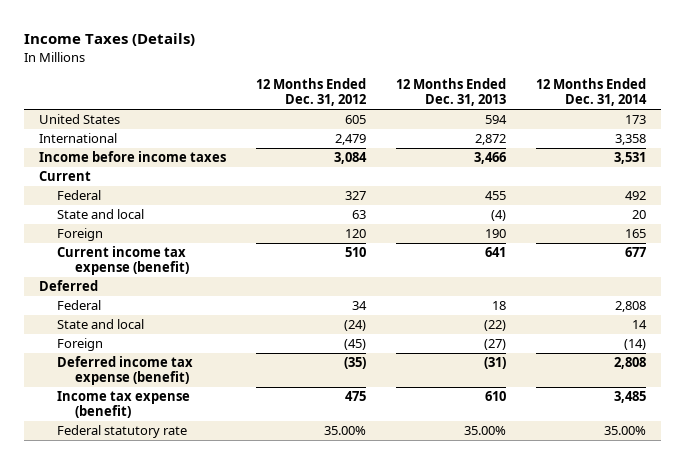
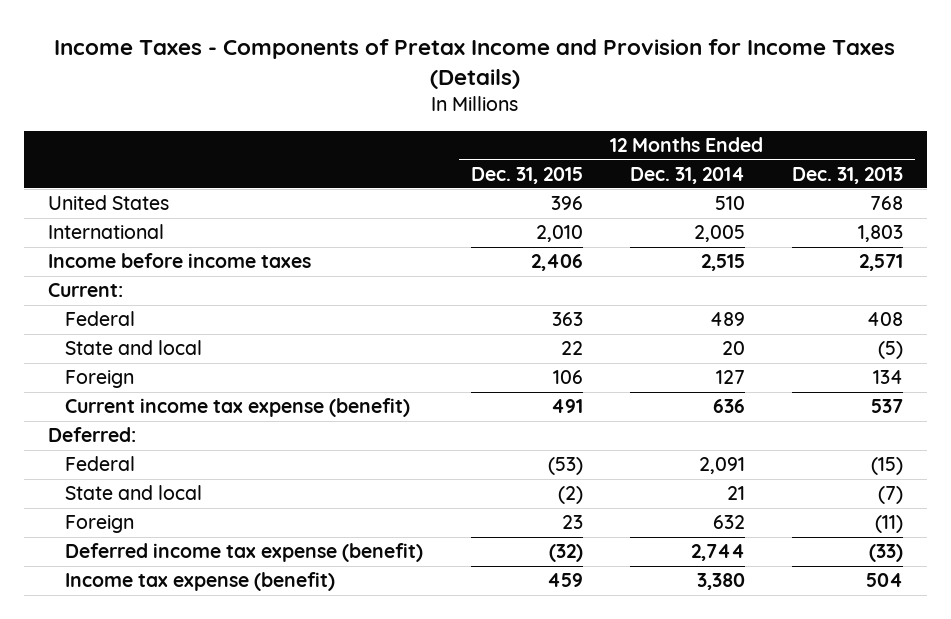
[23,33,195,47] Income Taxes (Details) -> [54,38,896,89] Income Taxes - Components of Pretax Income and Provision for Income Taxes (Details)
[255,78,366,107] 12 Months Ended Dec. 31, 2012 -> none
none -> [470,166,583,184] Dec. 31, 2015
[57,425,188,439] Federal statutory rate -> none
[484,115,507,125] 594 -> [870,196,904,211] 768
[624,115,646,125] 173 -> [714,196,745,211] 510
[474,134,506,146] 2,872 -> [858,225,904,243] 1,803
[614,134,646,146] 3,358 -> [693,225,745,243] 2,005
[473,152,506,165] 3,466 -> [859,254,904,272] 2,571
[613,152,646,165] 3,531 -> [700,254,745,272] 2,515
[38,171,91,182] Current -> [47,283,123,298] Current:
[484,191,506,201] 455 -> [867,312,904,327] 408
[624,191,646,201] 492 -> [709,312,745,327] 489
[490,210,506,222] (4) -> [878,341,904,360] (5)
[484,229,506,239] 190 -> [873,370,904,385] 134
[624,229,646,239] 165 -> [715,370,745,385] 127
[484,247,506,258] 641 -> [871,399,904,414] 537
[624,247,646,258] 677 -> [712,399,745,414] 636
[38,280,98,292] Deferred -> [47,427,136,443] Deferred:
[491,301,506,311] 18 -> [871,457,904,476] (15)
[614,301,646,313] 2,808 -> [698,457,745,475] 2,091
[483,320,506,332] (22) -> [878,486,904,505] (7)
[631,320,647,330] 14 -> [726,486,745,501] 21
[483,339,506,351] (27) -> [875,515,904,534] (11)
[623,339,646,351] (14) -> [712,515,745,530] 632
[483,357,506,370] (31) -> [869,544,904,563] (33)
[613,357,646,370] 2,808 -> [690,544,745,562] 2,744
[484,391,506,402] 610 -> [866,573,904,588] 504
[613,391,646,404] 3,485 -> [696,573,745,591] 3,380

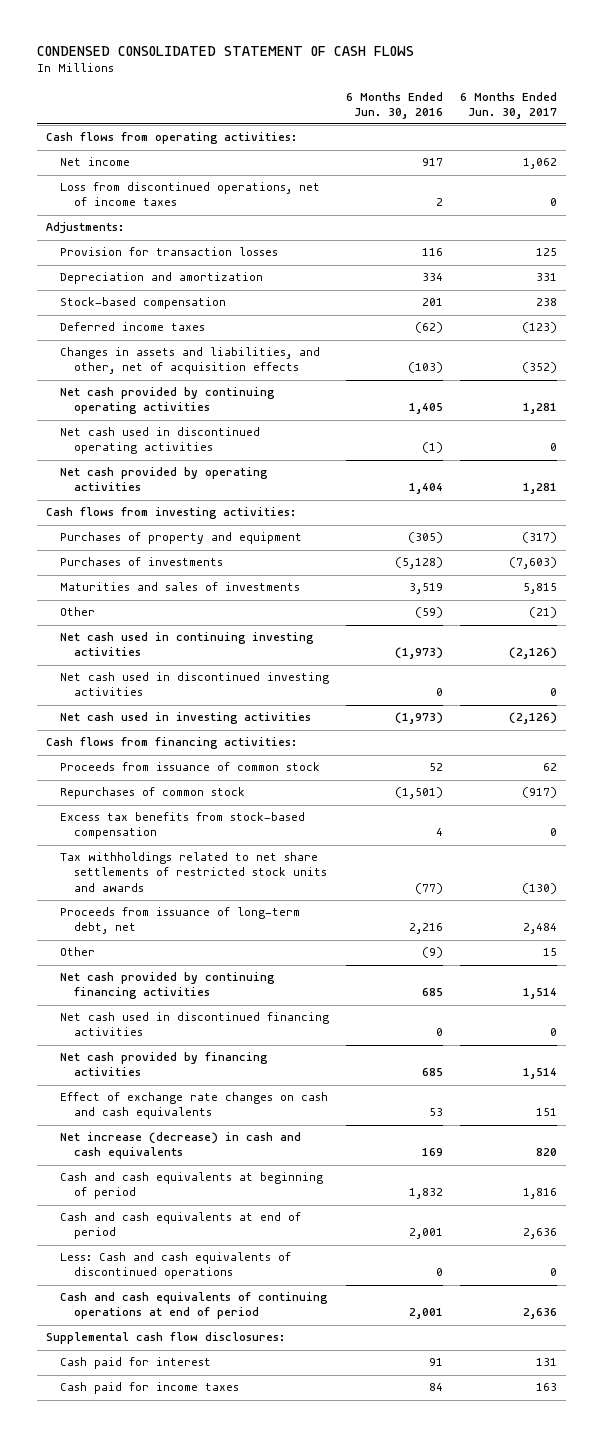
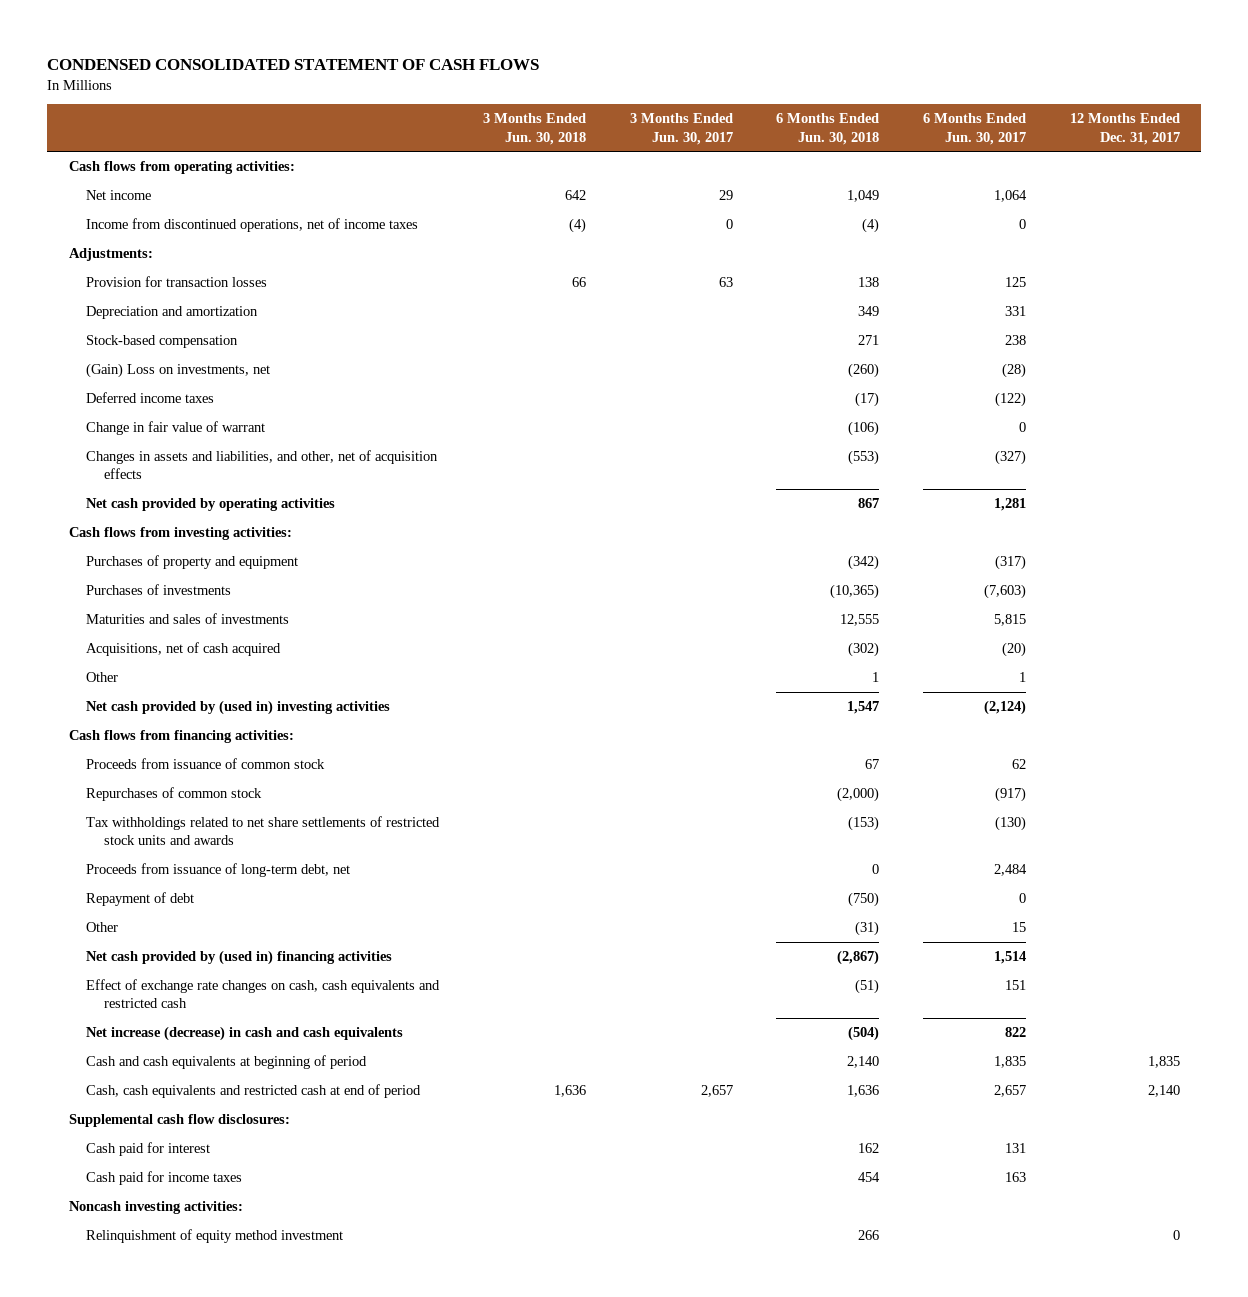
[346,91,444,119] 6 Months Ended Jun. 30, 2016 -> none
none -> [483,113,587,145] 3 Months Ended Jun. 30, 2018
none -> [629,113,733,145] 3 Months Ended Jun. 30, 2017
none -> [776,113,880,145] 6 Months Ended Jun. 30, 2018
none -> [1069,113,1180,145] 12 Months Ended Dec. 31, 2017
[523,158,558,170] 1,062 -> [993,190,1027,203] 1,064
[59,182,320,207] Loss from discontinued operations, net of income taxes -> [86,218,419,233] Income from discontinued operations, net of income taxes
[59,387,275,415] Net cash provided by continuing operating activities -> none
[59,427,260,455] Net cash used in discontinued operating activities -> none
none -> [86,363,271,379] (Gain) Loss on investments, net
[522,322,558,334] (123) -> [994,392,1026,408] (122)
none -> [86,421,266,436] Change in fair value of warrant
[522,362,558,374] (352) -> [994,450,1026,466] (327)
[59,632,314,657] Net cash used in continuing investing activities -> none
[59,672,329,697] Net cash used in discontinued investing activities -> none
none -> [86,642,282,657] Acquisitions, net of cash acquired
[529,607,558,619] (21) -> [1018,672,1026,683] 1
[59,712,311,725] Net cash used in investing activities -> [86,700,391,716] Net cash provided by (used in) investing activities
[509,712,558,725] (2,126) -> [983,700,1026,716] (2,124)
[59,812,305,840] Excess tax benefits from stock-based compensation -> none
none -> [86,892,195,907] Repayment of debt
[59,972,275,1000] Net cash provided by continuing financing activities -> none
[59,1012,329,1037] Net cash used in discontinued financing activities -> none
[59,1252,291,1280] Less: Cash and cash equivalents of discontinued operations -> none
[59,1292,328,1320] Cash and cash equivalents of continuing operations at end of period -> none
[59,1052,268,1077] Net cash provided by financing activities -> [86,950,393,966] Net cash provided by (used in) financing activities
[59,1092,328,1120] Effect of exchange rate changes on cash and cash equivalents -> [86,979,441,1009] Effect of exchange rate changes on cash, cash equivalents and restricted cash
[536,1148,558,1157] 820 -> [1004,1027,1026,1038] 822
[523,1188,558,1200] 1,816 -> [993,1056,1026,1069] 1,835
[59,1212,301,1240] Cash and cash equivalents at end of period -> [86,1084,422,1099] Cash, cash equivalents and restricted cash at end of period
[523,1228,558,1240] 2,636 -> [993,1085,1026,1098] 2,657
none -> [68,1201,243,1215] Noncash investing activities:
none -> [86,1229,344,1244] Relinquishment of equity method investment

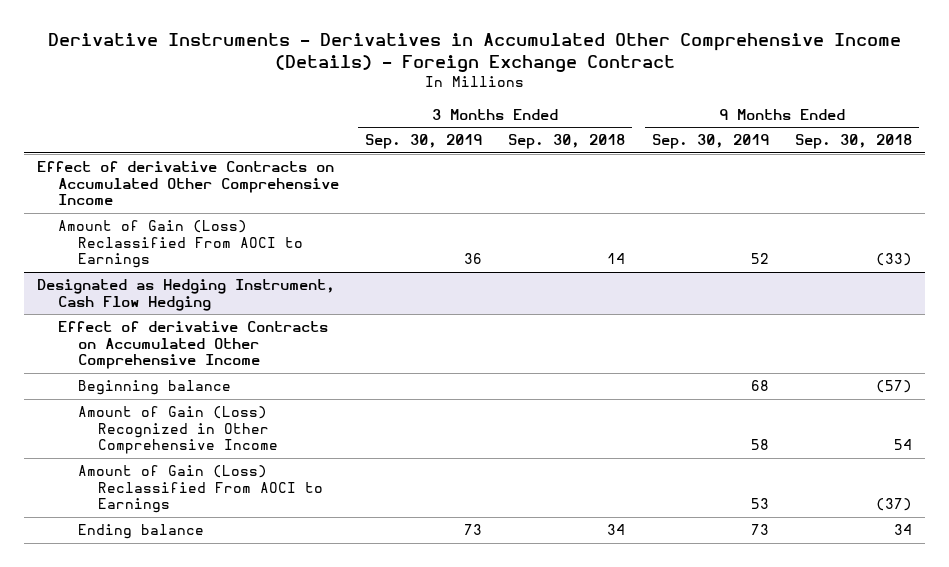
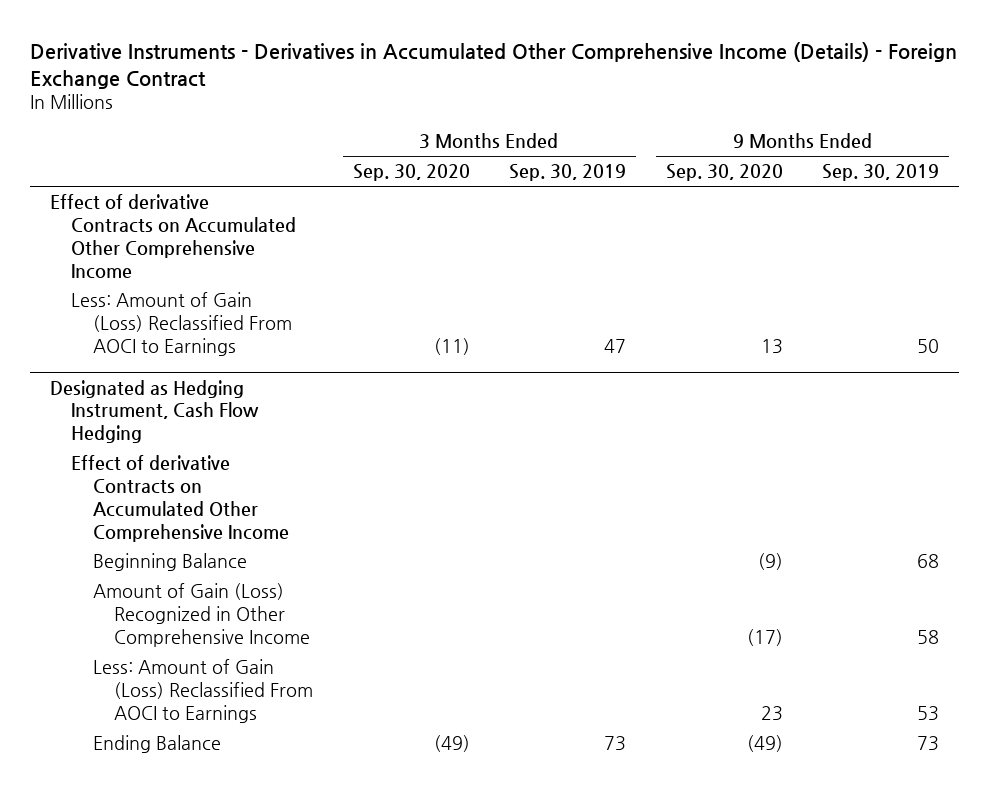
[508,134,626,150] Sep. 30, 2018 -> none
[795,134,913,150] Sep. 30, 2018 -> none
none -> [352,164,470,182] Sep. 30, 2020
none -> [665,164,783,182] Sep. 30, 2020
[57,220,304,269] Amount of Gain (Loss) Reclassified From AOCI to Earnings -> [71,292,292,356] Less: Amount of Gain (Loss) Reclassified From AOCI to Earnings
[464,253,483,265] 36 -> [604,338,627,353] 47
[750,253,769,265] 52 -> [917,338,940,353] 50
[78,380,232,396] Beginning balance -> [92,553,247,572] Beginning Balance
[78,465,324,514] Amount of Gain (Loss) Reclassified From AOCI to Earnings -> [92,659,314,723] Less: Amount of Gain (Loss) Reclassified From AOCI to Earnings
[78,524,205,540] Ending balance -> [92,735,221,754] Ending Balance

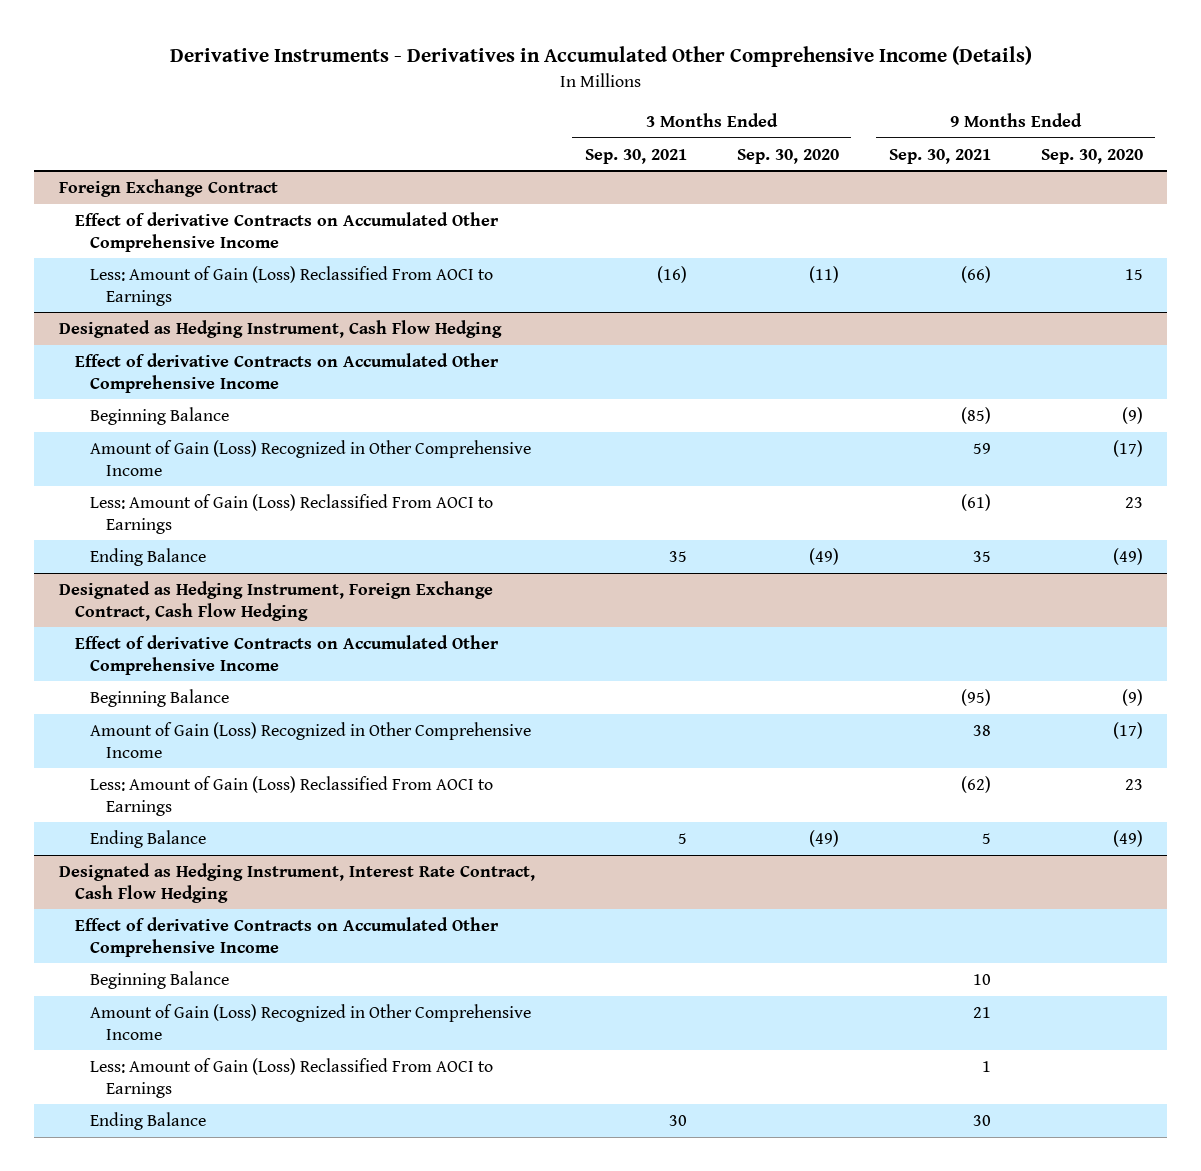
[30,41,958,89] Derivative Instruments - Derivatives in Accumulated Other Comprehensive Income (Details) - Foreign Exchange Contract -> [169,46,1032,68] Derivative Instruments - Derivatives in Accumulated Other Comprehensive Income (Details)
[509,164,627,182] Sep. 30, 2019 -> none
[822,164,940,182] Sep. 30, 2019 -> none
none -> [584,148,687,164] Sep. 30, 2021
none -> [888,148,991,164] Sep. 30, 2021
none -> [58,178,278,197] Foreign Exchange Contract
[760,338,783,354] 13 -> [1124,268,1143,280] 15
none -> [58,580,493,621] Designated as Hedging Instrument, Foreign Exchange Contract, Cash Flow Hedging
none -> [74,634,499,675] Effect of derivative Contracts on Accumulated Other Comprehensive Income
none -> [90,688,230,707] Beginning Balance
none -> [90,721,532,758] Amount of Gain (Loss) Recognized in Other Comprehensive Income
none -> [90,775,494,816] Less: Amount of Gain (Loss) Reclassified From AOCI to Earnings
none -> [90,829,207,848] Ending Balance
none -> [58,862,535,903] Designated as Hedging Instrument, Interest Rate Contract, Cash Flow Hedging
none -> [74,916,499,957] Effect of derivative Contracts on Accumulated Other Comprehensive Income
none -> [90,970,230,989] Beginning Balance
none -> [90,1003,532,1040] Amount of Gain (Loss) Recognized in Other Comprehensive Income
none -> [90,1057,494,1098] Less: Amount of Gain (Loss) Reclassified From AOCI to Earnings
none -> [90,1111,207,1130] Ending Balance

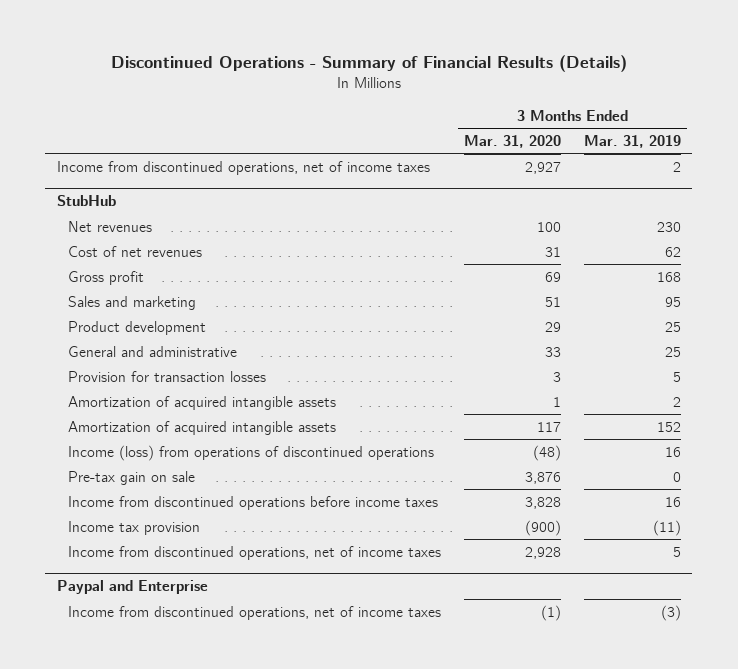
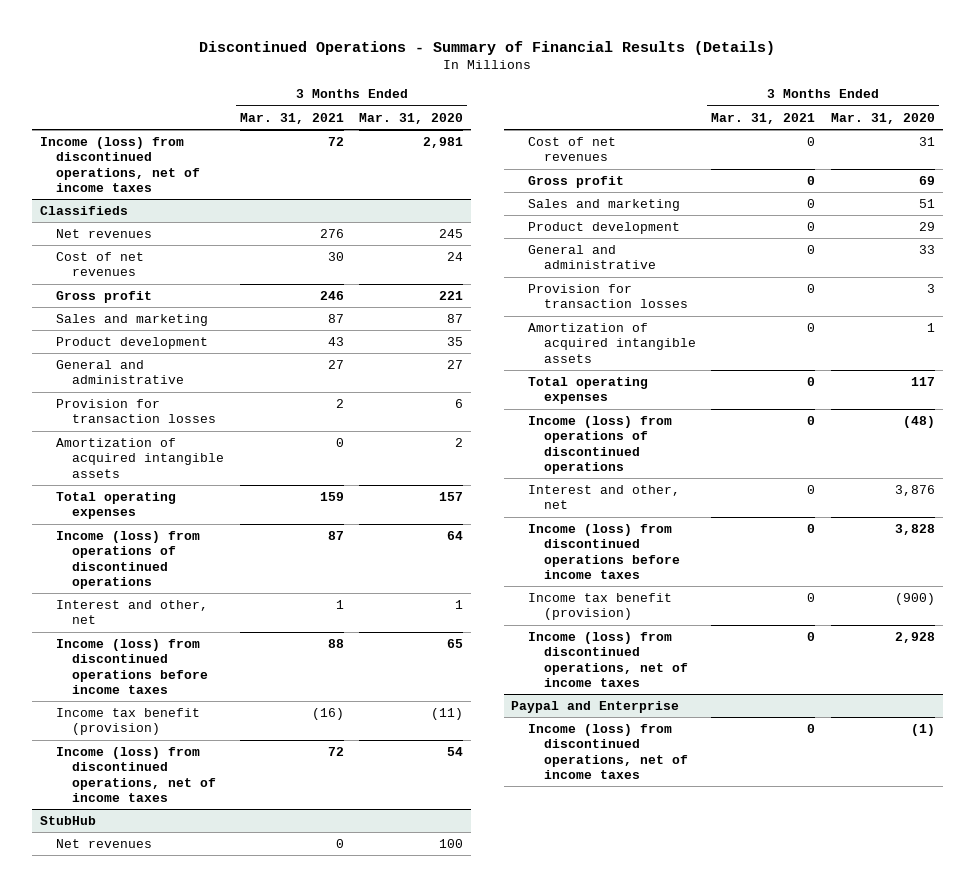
[583,134,681,148] Mar. 31, 2019 -> none
none -> [239,112,344,124] Mar. 31, 2021
[56,160,430,175] Income from discontinued operations, net of income taxes -> [39,136,200,193] Income (loss) from discontinued operations, net of income taxes
[525,161,562,174] 2,927 -> [423,136,464,148] 2,981
none -> [39,205,128,215] Classifieds
none -> [55,228,152,238] Net revenues
none -> [55,251,144,277] Cost of net revenues
none -> [55,290,152,303] Gross profit
none -> [55,313,208,326] Sales and marketing
none -> [55,336,208,349] Product development
none -> [55,359,185,385] General and administrative
none -> [55,398,217,424] Provision for transaction losses
none -> [55,437,225,478] Amortization of acquired intangible assets
none -> [55,491,176,520] Total operating expenses
none -> [55,530,200,590] Income (loss) from operations of discontinued operations
none -> [55,599,208,625] Interest and other, net
none -> [55,638,209,695] Income (loss) from discontinued operations before income taxes
none -> [55,707,200,736] Income tax benefit (provision)
none -> [55,746,217,803] Income (loss) from discontinued operations, net of income taxes
[68,420,337,435] Amortization of acquired intangible assets -> [527,376,648,405] Total operating expenses
[68,470,196,485] Pre-tax gain on sale -> [527,484,680,510] Interest and other, net
[68,495,439,510] Income from discontinued operations before income taxes -> [527,523,680,580] Income (loss) from discontinued operations before income taxes
[68,520,201,535] Income tax provision -> [527,592,672,621] Income tax benefit (provision)
[68,545,442,560] Income from discontinued operations, net of income taxes -> [527,631,688,688] Income (loss) from discontinued operations, net of income taxes
[68,605,442,620] Income from discontinued operations, net of income taxes -> [527,723,688,780] Income (loss) from discontinued operations, net of income taxes

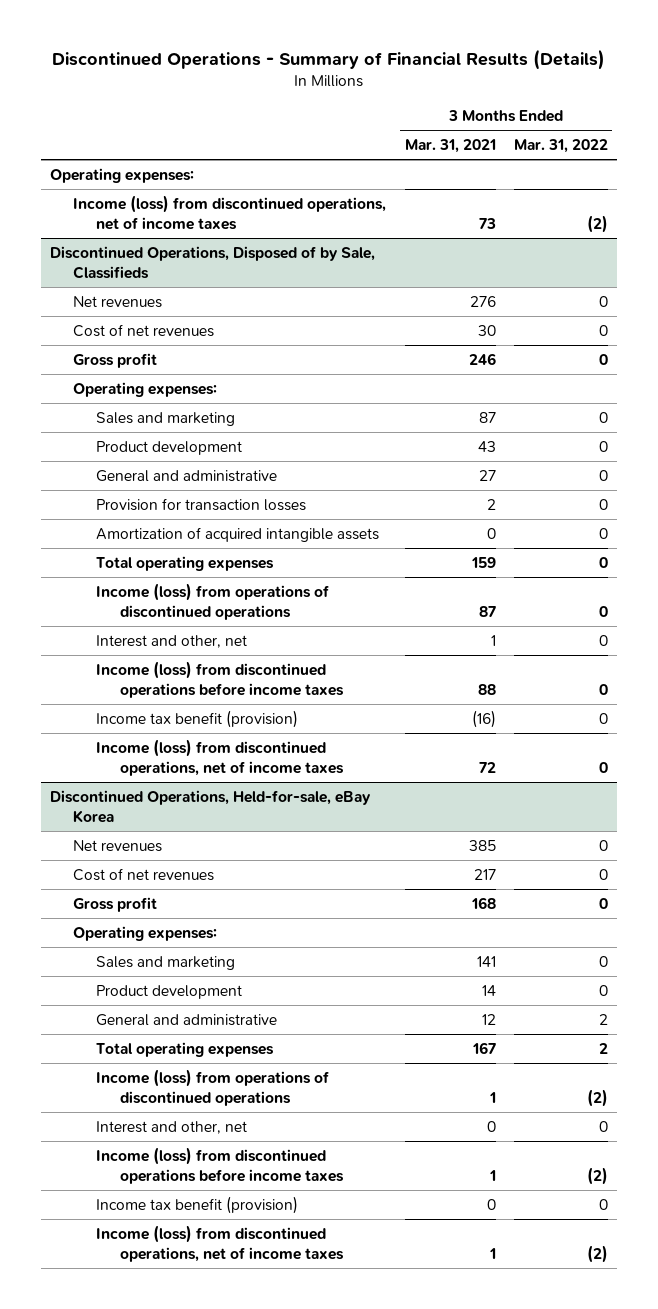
[359,112,464,124] Mar. 31, 2020 -> none
none -> [513,139,608,154] Mar. 31, 2022
[39,205,128,215] Classifieds -> none
none -> [49,167,194,183] Operating expenses:
[327,136,344,146] 72 -> [478,217,496,229] 73
none -> [49,245,375,279] Discontinued Operations, Disposed of by Sale, Classifieds
none -> [73,381,218,397] Operating expenses:
[39,815,96,825] StubHub -> none
[527,283,688,309] Provision for transaction losses -> none
[527,322,696,363] Amortization of acquired intangible assets -> none
none -> [49,789,371,823] Discontinued Operations, Held-for-sale, eBay Korea
[335,838,344,848] 0 -> [468,839,496,851] 385
[807,136,816,146] 0 -> [473,868,496,880] 217
[807,175,816,185] 0 -> [470,896,496,909] 168
none -> [73,925,218,941] Operating expenses:
[807,198,816,208] 0 -> [476,955,496,967] 141
[807,221,816,231] 0 -> [481,984,496,996] 14
[807,244,816,254] 0 -> [481,1013,496,1025] 12
[807,376,816,386] 0 -> [471,1041,496,1054] 167
[807,415,816,425] 0 -> [488,1091,496,1103] 1
[807,523,816,533] 0 -> [488,1169,496,1181] 1
[511,700,680,713] Paypal and Enterprise -> none
[527,723,688,780] Income (loss) from discontinued operations, net of income taxes -> none
[807,631,816,641] 0 -> [488,1247,496,1259] 1

